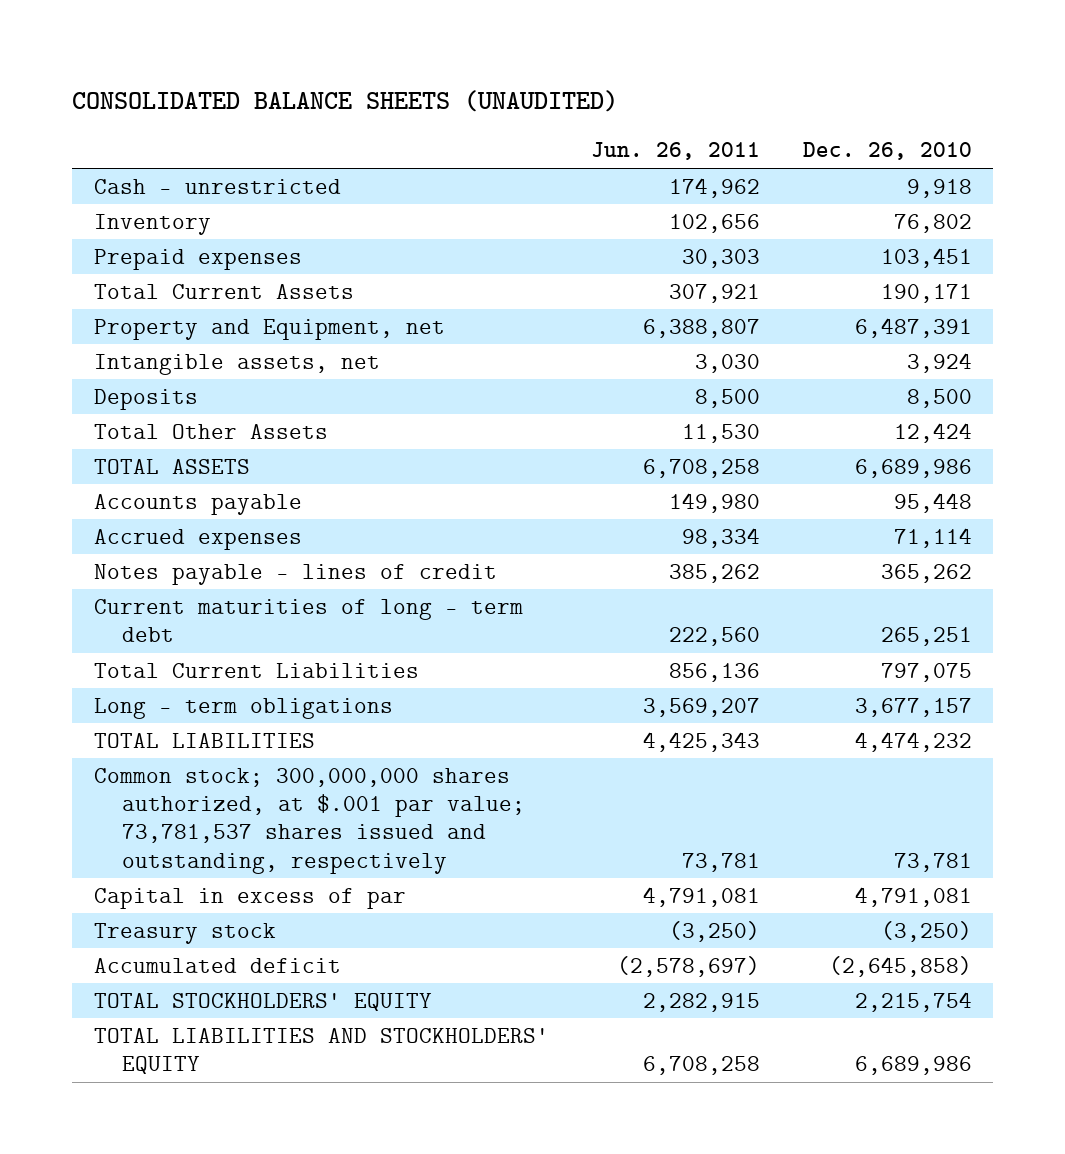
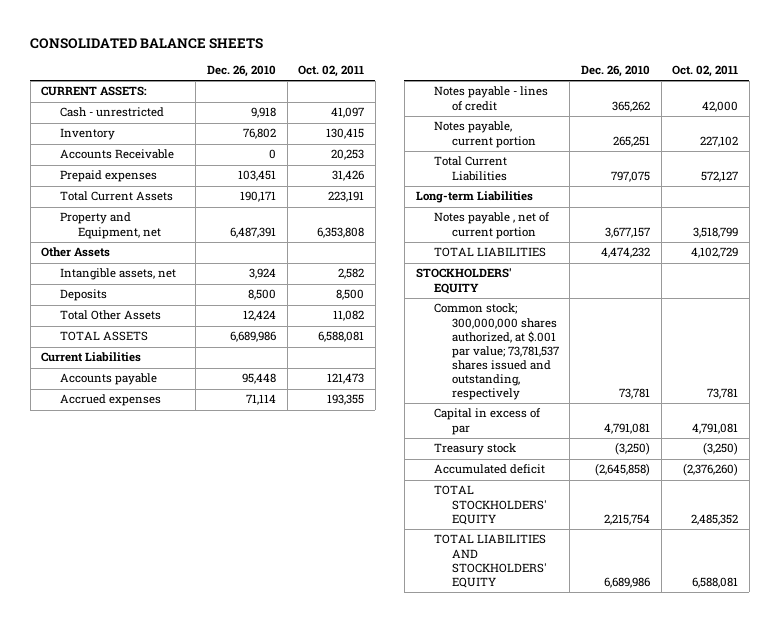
[72,90,619,113] CONSOLIDATED BALANCE SHEETS (UNAUDITED) -> [30,38,264,50] CONSOLIDATED BALANCE SHEETS
[591,142,761,161] Jun. 26, 2011 -> none
none -> [298,65,365,78] Oct. 02, 2011
none -> [41,86,148,97] CURRENT ASSETS:
none -> [59,149,174,160] Accounts Receivable
none -> [41,247,111,258] Other Assets
none -> [41,352,142,363] Current Liabilities
[93,598,523,643] Current maturities of long - term debt -> [433,121,536,148] Notes payable, current portion
none -> [415,191,533,204] Long-term Liabilities
[93,697,393,719] Long - term obligations -> [433,212,550,239] Notes payable , net of current portion
none -> [415,268,512,294] STOCKHOLDERS' EQUITY

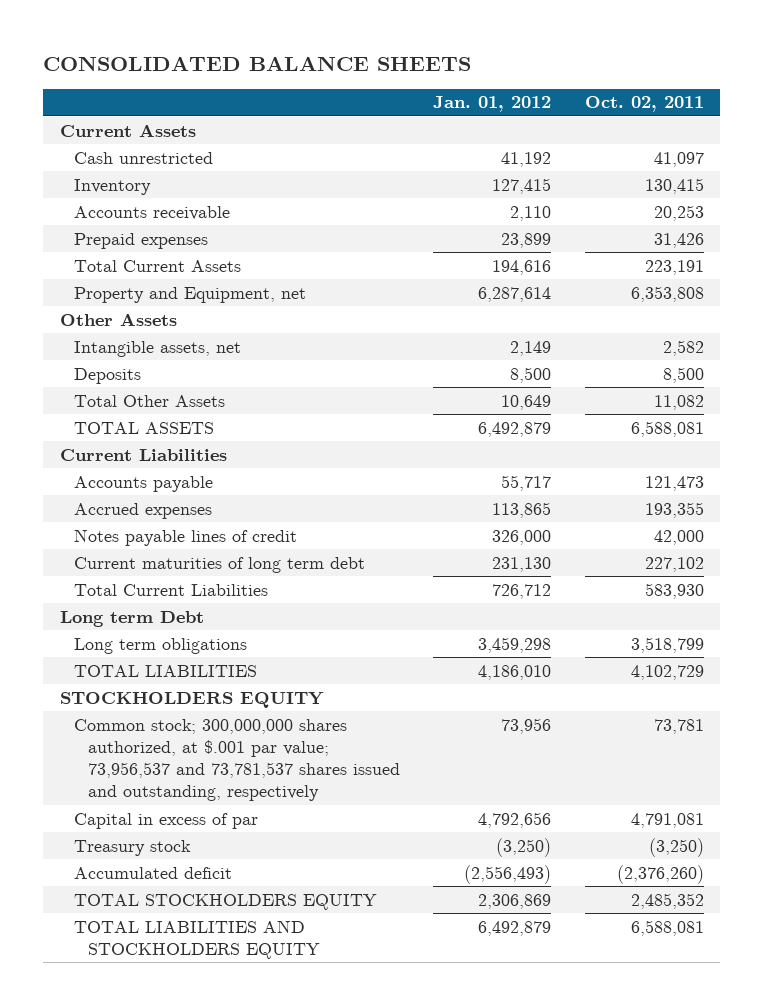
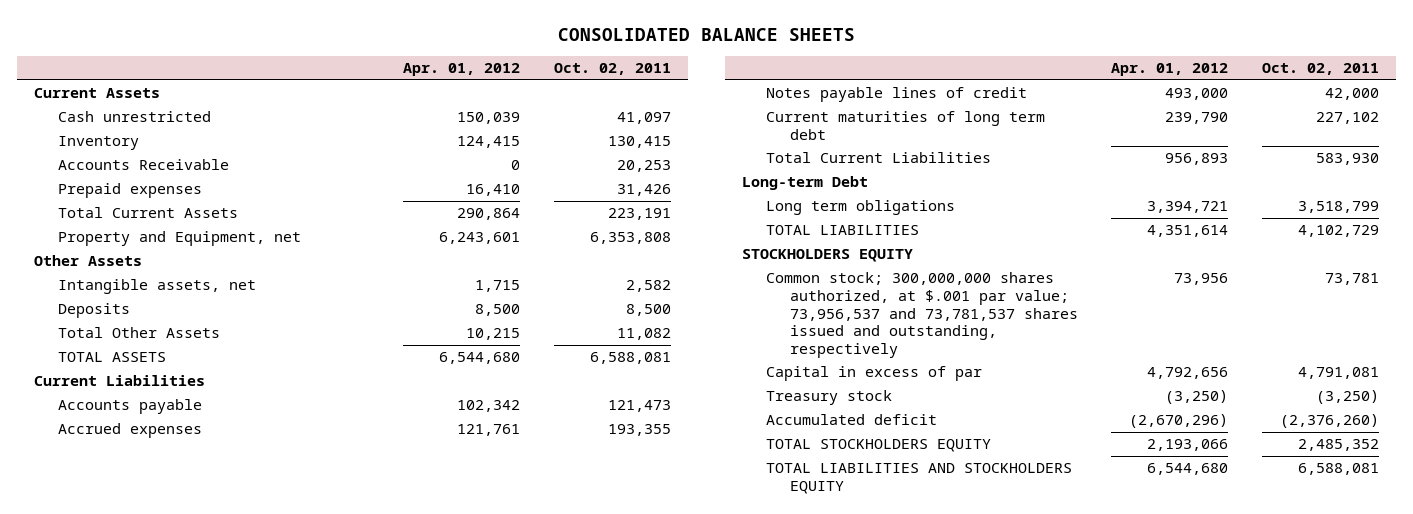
[433,96,552,113] Jan. 01, 2012 -> none
none -> [403,63,521,77] Apr. 01, 2012
[73,205,230,220] Accounts receivable -> [57,159,229,171] Accounts Receivable
[59,610,204,627] Long term Debt -> [742,176,869,191] Long-term Debt

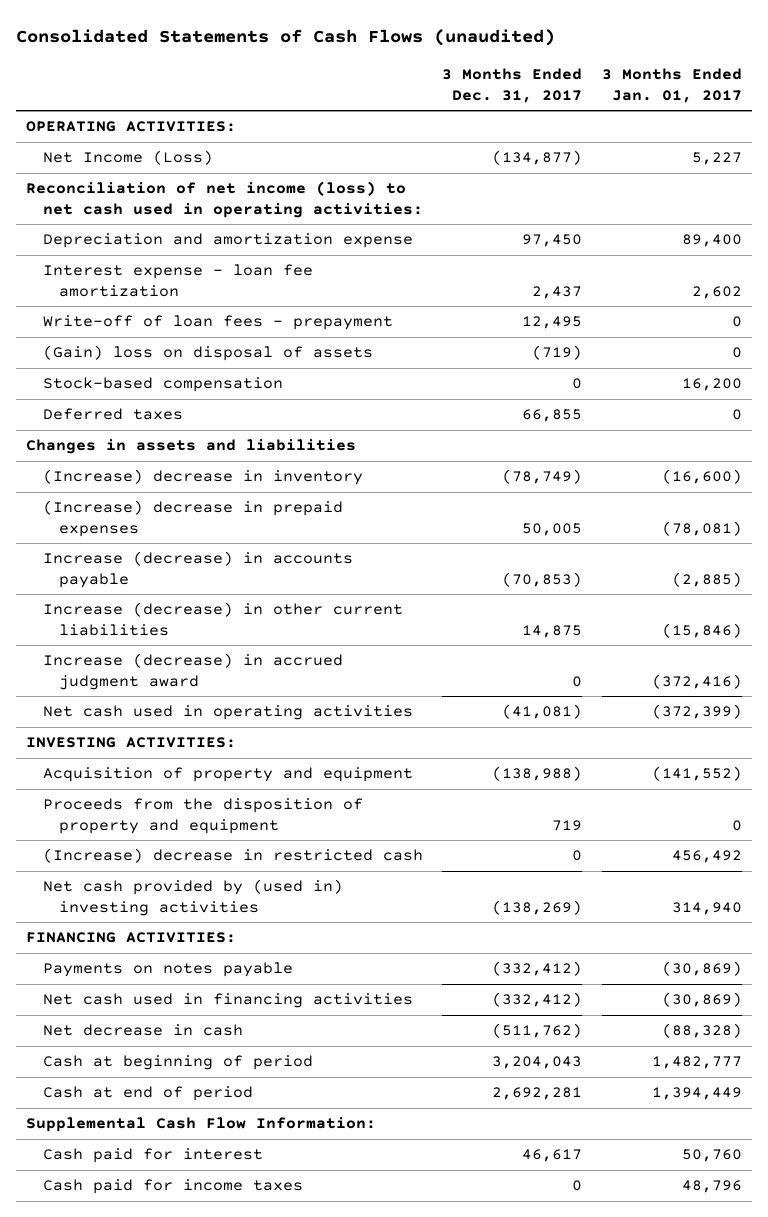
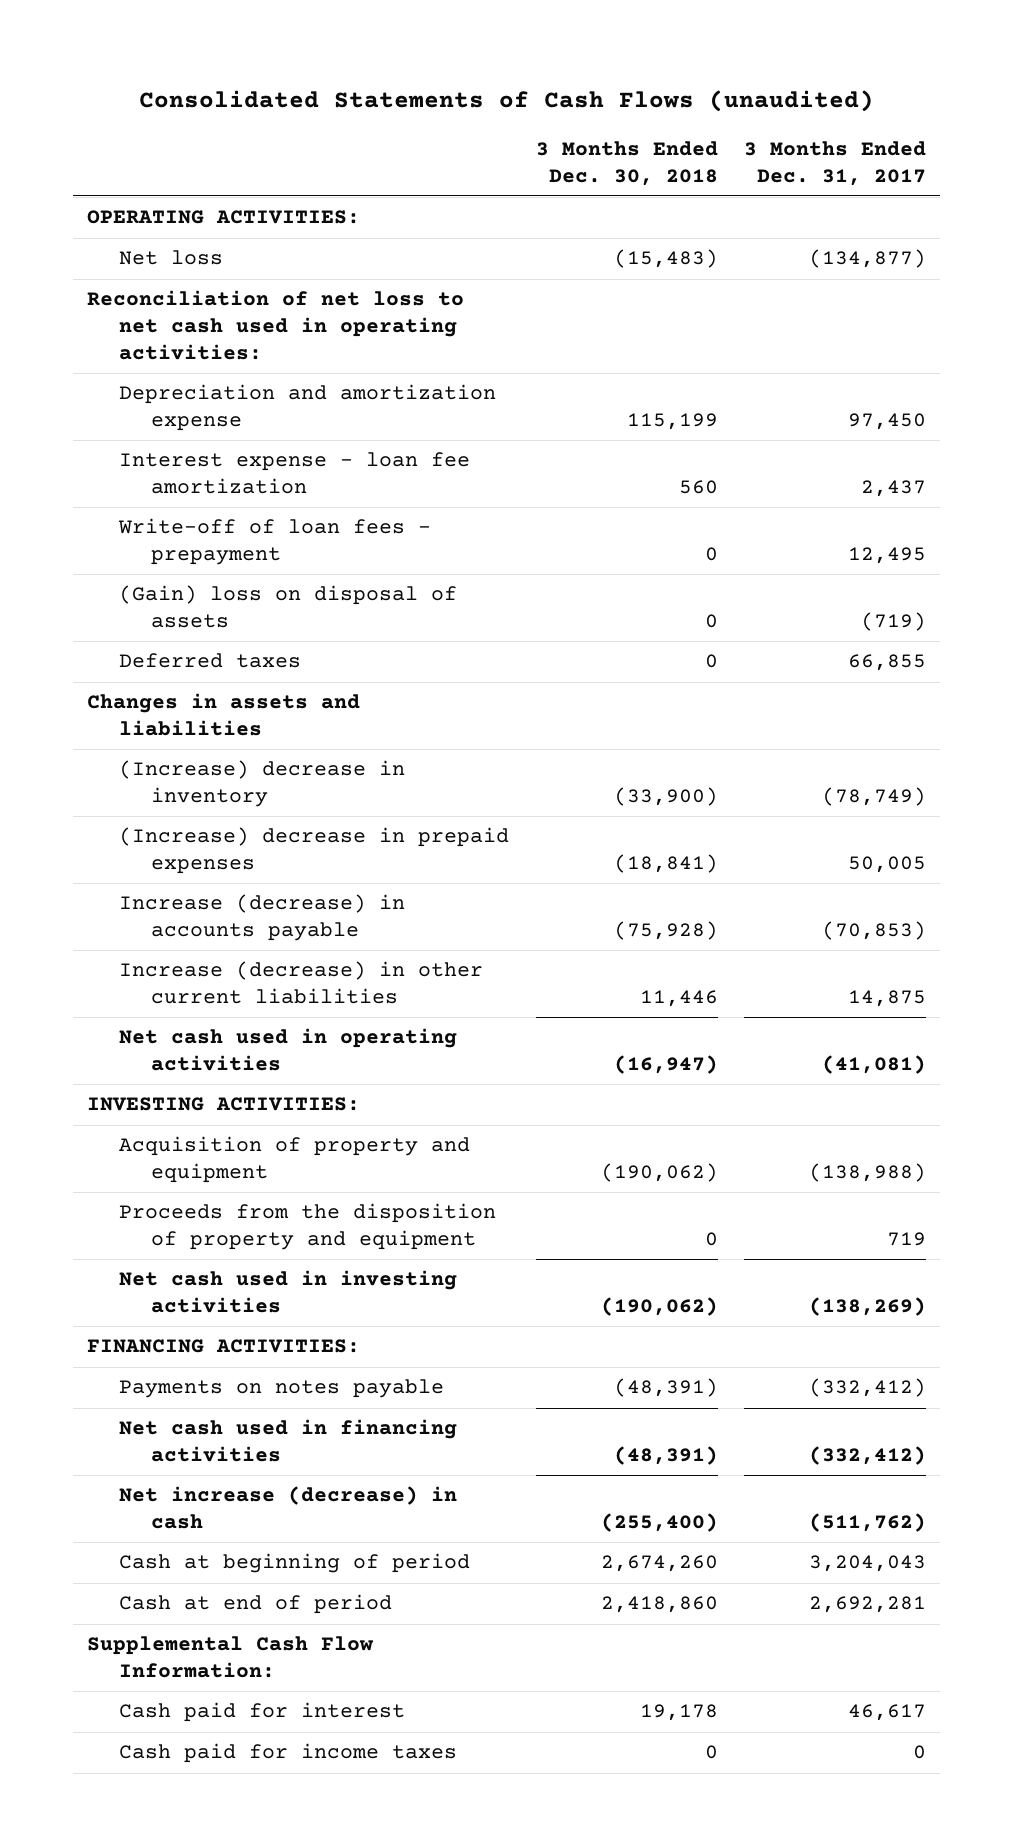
[602,68,743,103] 3 Months Ended Jan. 01, 2017 -> none
none -> [535,140,718,186] 3 Months Ended Dec. 30, 2018
[42,150,213,166] Net Income (Loss) -> [118,250,223,266] Net loss
[26,181,423,218] Reconciliation of net income (loss) to net cash used in operating activities: -> [86,290,464,361] Reconciliation of net loss to net cash used in operating activities:
[42,377,283,393] Stock-based compensation -> none
[42,653,343,690] Increase (decrease) in accrued judgment award -> none
[42,848,423,864] (Increase) decrease in restricted cash -> none
[42,879,343,916] Net cash provided by (used in) investing activities -> [118,1270,457,1314] Net cash used in investing activities
[42,1024,243,1037] Net decrease in cash -> [118,1486,457,1530] Net increase (decrease) in cash

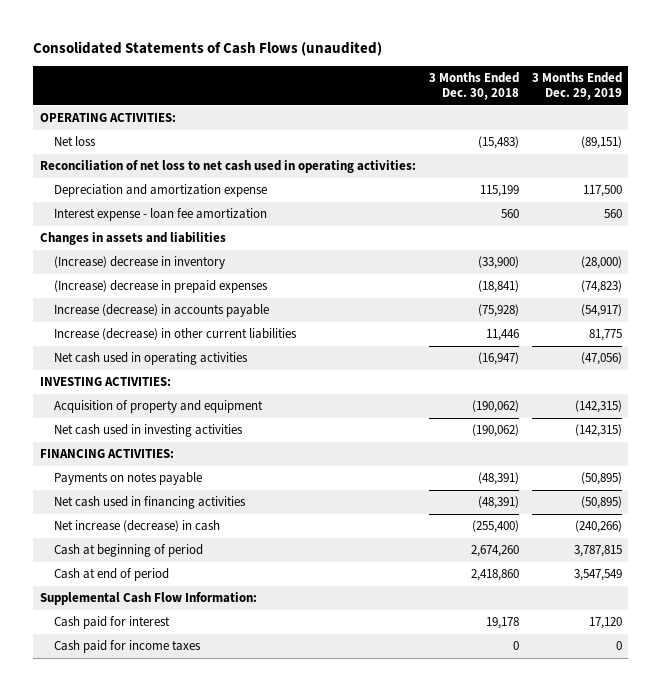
[744,140,927,186] 3 Months Ended Dec. 31, 2017 -> none
none -> [531,72,622,100] 3 Months Ended Dec. 29, 2019
[117,518,431,566] Write-off of loan fees - prepayment -> none
[118,585,457,629] (Gain) loss on disposal of assets -> none
[118,653,301,669] Deferred taxes -> none
[118,1203,496,1251] Proceeds from the disposition of property and equipment -> none

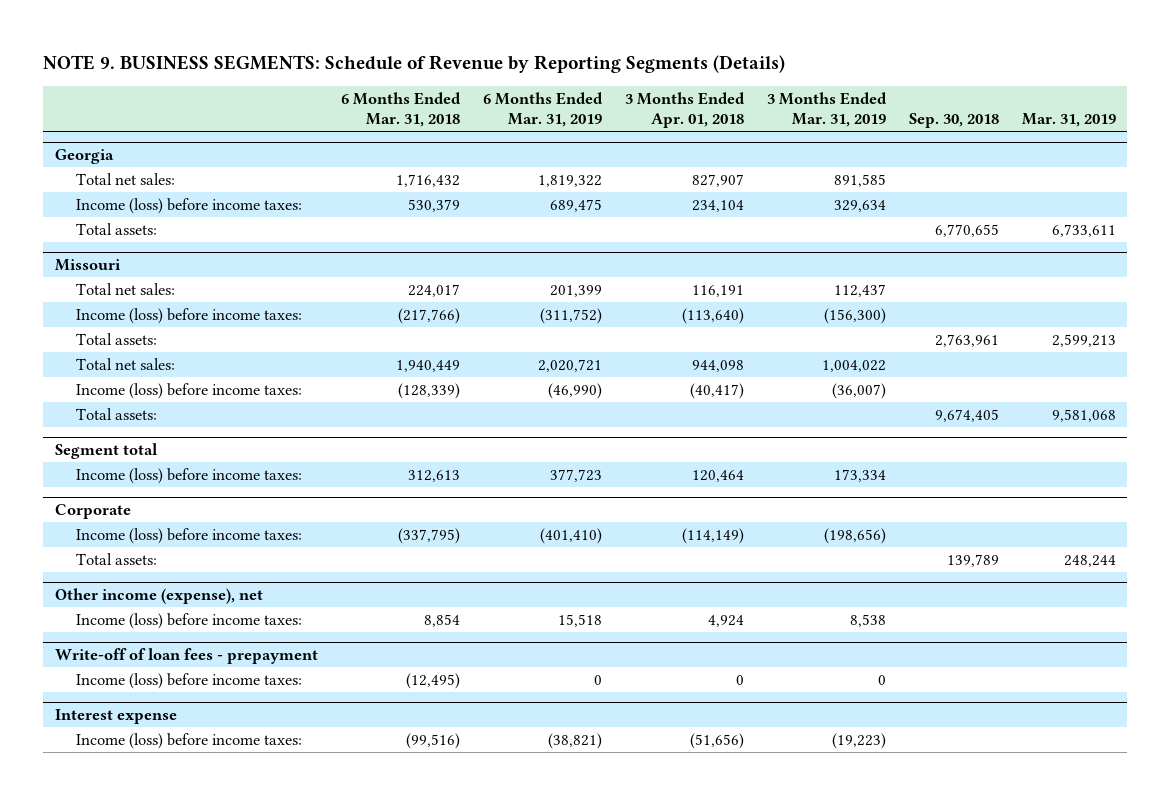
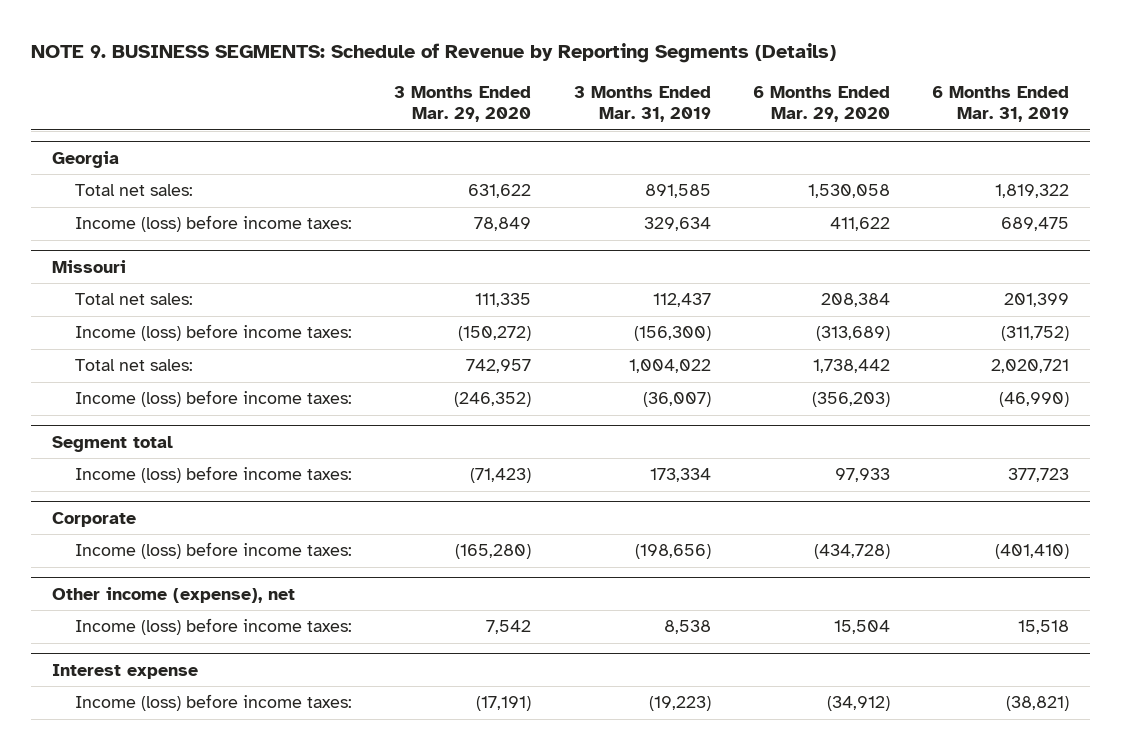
[340,91,461,128] 6 Months Ended Mar. 31, 2018 -> none
[624,91,745,129] 3 Months Ended Apr. 01, 2018 -> none
[908,113,999,129] Sep. 30, 2018 -> none
[1021,113,1116,128] Mar. 31, 2019 -> none
none -> [394,86,532,123] 3 Months Ended Mar. 29, 2020
none -> [752,86,890,123] 6 Months Ended Mar. 29, 2020
[75,222,157,235] Total assets: -> none
[75,332,157,345] Total assets: -> none
[75,407,157,420] Total assets: -> none
[75,552,157,565] Total assets: -> none
[54,648,318,665] Write-off of loan fees - prepayment -> none
[75,672,302,689] Income (loss) before income taxes: -> none

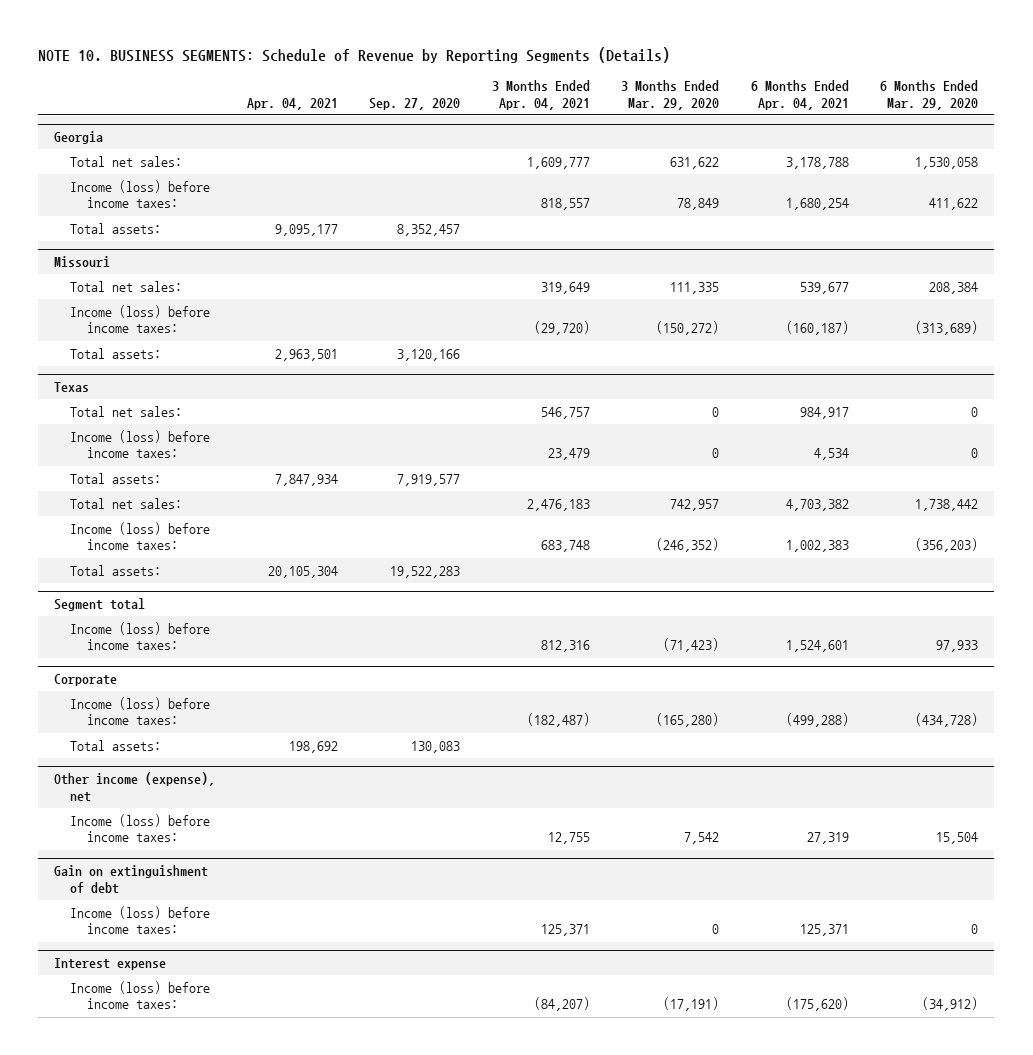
[31,43,837,64] NOTE 9. BUSINESS SEGMENTS: Schedule of Revenue by Reporting Segments (Details) -> [38,46,671,63] NOTE 10. BUSINESS SEGMENTS: Schedule of Revenue by Reporting Segments (Details)
[573,86,711,123] 3 Months Ended Mar. 31, 2019 -> none
[932,86,1070,123] 6 Months Ended Mar. 31, 2019 -> none
none -> [246,97,338,110] Apr. 04, 2021
none -> [369,97,461,110] Sep. 27, 2020
none -> [491,80,590,110] 3 Months Ended Apr. 04, 2021
none -> [750,80,849,110] 6 Months Ended Apr. 04, 2021
none -> [70,222,162,234] Total assets:
none -> [70,347,162,359] Total assets:
none -> [54,382,90,393] Texas
none -> [70,405,183,417] Total net sales:
none -> [70,429,211,459] Income (loss) before income taxes:
none -> [70,472,162,484] Total assets:
none -> [70,564,162,576] Total assets:
none -> [70,739,162,751] Total assets:
none -> [54,865,209,894] Gain on extinguishment of debt
none -> [70,905,211,935] Income (loss) before income taxes:

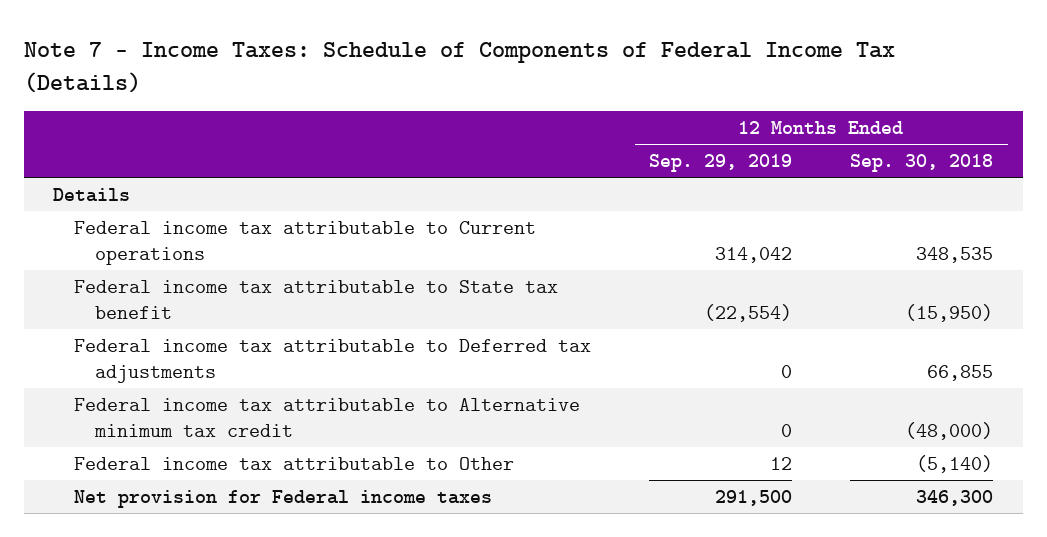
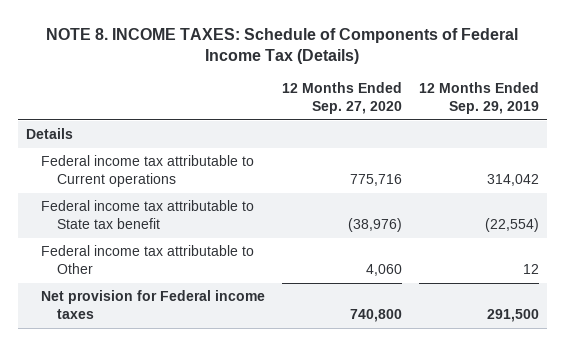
[24,42,896,94] Note 7 - Income Taxes: Schedule of Components of Federal Income Tax (Details) -> [46,27,519,64] NOTE 8. INCOME TAXES: Schedule of Components of Federal Income Tax (Details)
[850,154,994,173] Sep. 30, 2018 -> none
none -> [282,82,403,114] 12 Months Ended Sep. 27, 2020
[74,338,592,383] Federal income tax attributable to Deferred tax adjustments -> none
[74,397,581,437] Federal income tax attributable to Alternative minimum tax credit -> none

